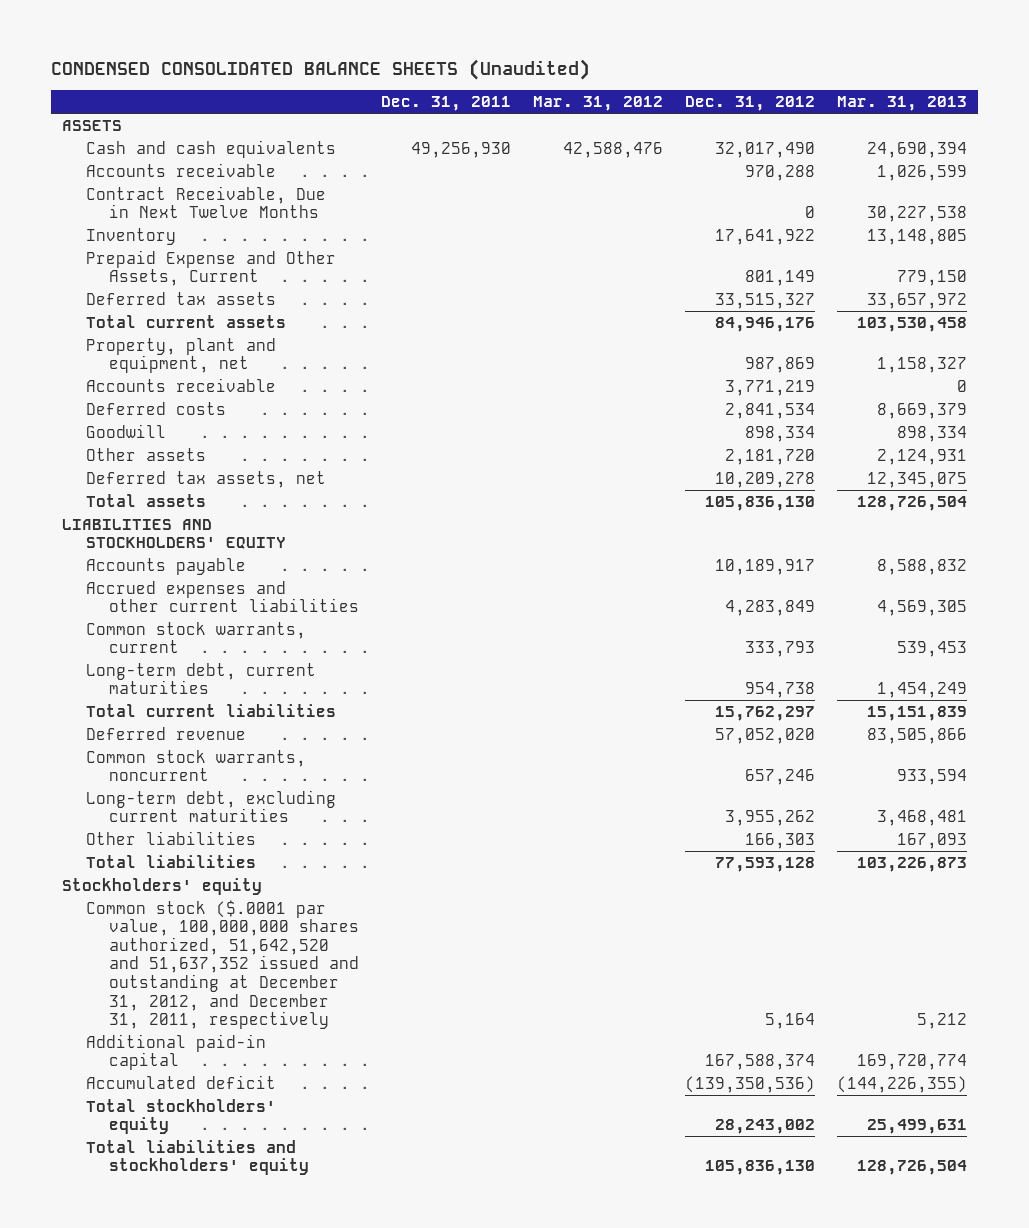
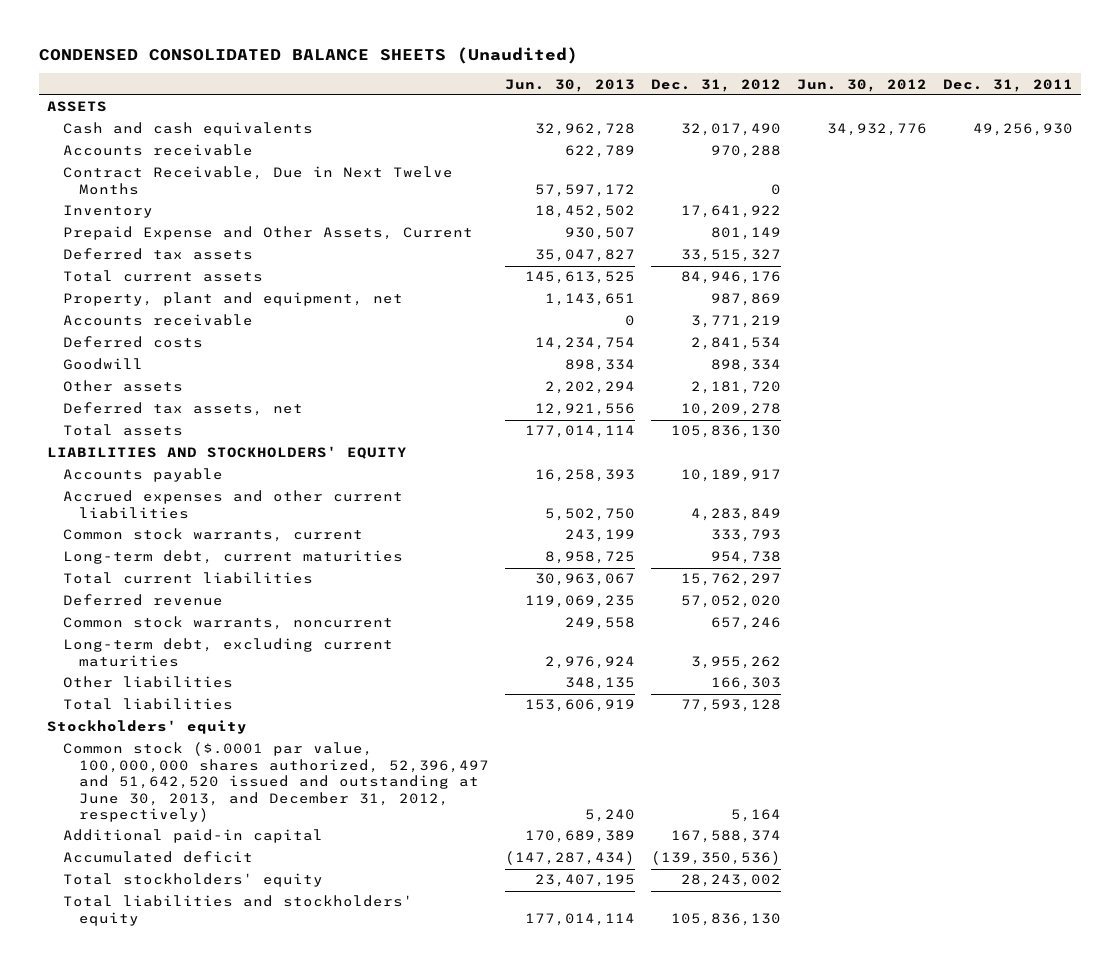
[533,96,664,112] Mar. 31, 2012 -> none
[836,96,967,112] Mar. 31, 2013 -> none
none -> [505,78,636,92] Jun. 30, 2013
none -> [796,78,927,92] Jun. 30, 2012
[85,899,360,1030] Common stock ($.0001 par value, 100,000,000 shares authorized, 51,642,520 and 51,637,352 issued and outstanding at December 31, 2012, and December 31, 2011, respectively -> [63,742,490,823] Common stock ($.0001 par value, 100,000,000 shares authorized, 52,396,497 and 51,642,520 issued and outstanding at June 30, 2013, and December 31, 2012, respectively)

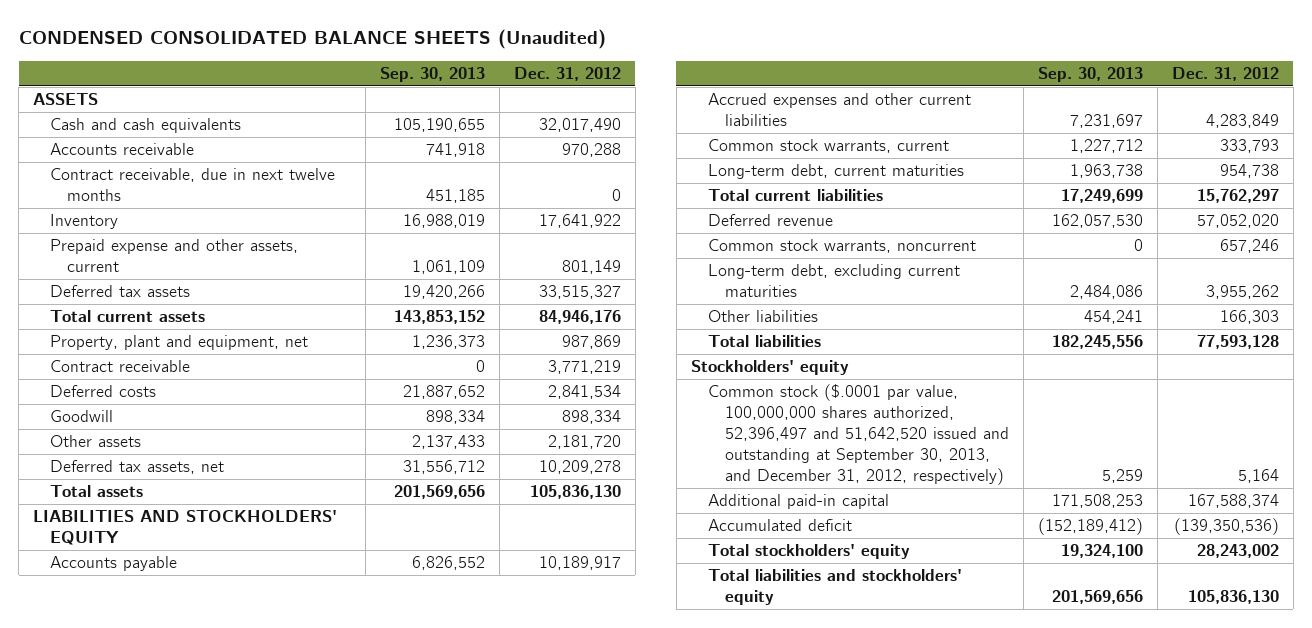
[505,78,636,92] Jun. 30, 2013 -> none
[796,78,927,92] Jun. 30, 2012 -> none
[942,78,1073,92] Dec. 31, 2011 -> none
none -> [380,66,486,82] Sep. 30, 2013
[63,166,454,195] Contract Receivable, Due in Next Twelve Months -> [50,168,336,202] Contract receivable, due in next twelve months
[63,226,474,241] Prepaid Expense and Other Assets, Current -> [50,239,299,273] Prepaid expense and other assets, current
[63,314,254,327] Accounts receivable -> [50,360,191,373] Contract receivable
[63,742,490,823] Common stock ($.0001 par value, 100,000,000 shares authorized, 52,396,497 and 51,642,520 issued and outstanding at June 30, 2013, and December 31, 2012, respectively) -> [707,384,1009,485] Common stock ($.0001 par value, 100,000,000 shares authorized, 52,396,497 and 51,642,520 issued and outstanding at September 30, 2013, and December 31, 2012, respectively)

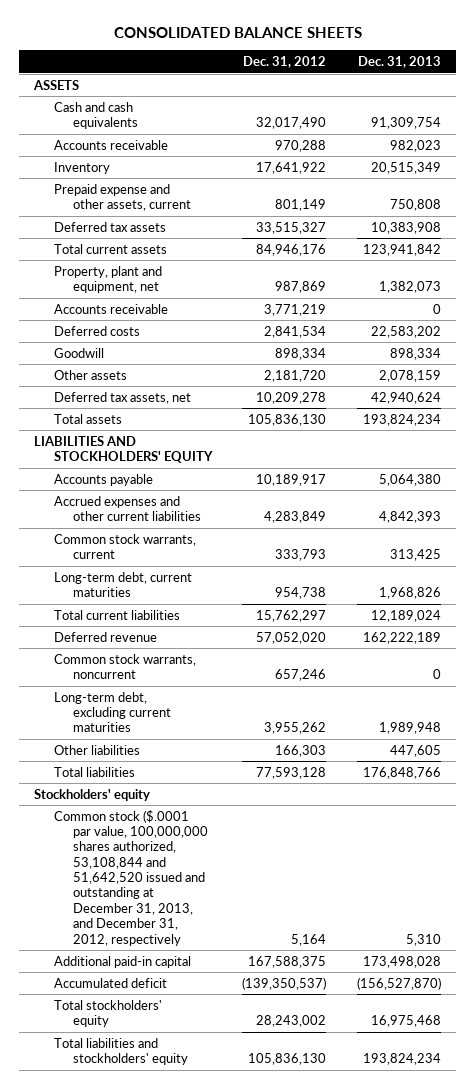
[18,29,606,50] CONDENSED CONSOLIDATED BALANCE SHEETS (Unaudited) -> [113,27,362,39] CONSOLIDATED BALANCE SHEETS
[380,66,486,82] Sep. 30, 2013 -> none
none -> [358,56,442,69] Dec. 31, 2013
[50,168,336,202] Contract receivable, due in next twelve months -> none
[50,360,191,373] Contract receivable -> [53,303,168,314] Accounts receivable
[707,384,1009,485] Common stock ($.0001 par value, 100,000,000 shares authorized, 52,396,497 and 51,642,520 issued and outstanding at September 30, 2013, and December 31, 2012, respectively) -> [53,809,209,946] Common stock ($.0001 par value, 100,000,000 shares authorized, 53,108,844 and 51,642,520 issued and outstanding at December 31, 2013, and December 31, 2012, respectively
[1187,494,1279,509] 167,588,374 -> [248,955,327,968] 167,588,375
[1173,518,1279,536] (139,350,536) -> [242,976,327,990] (139,350,537)

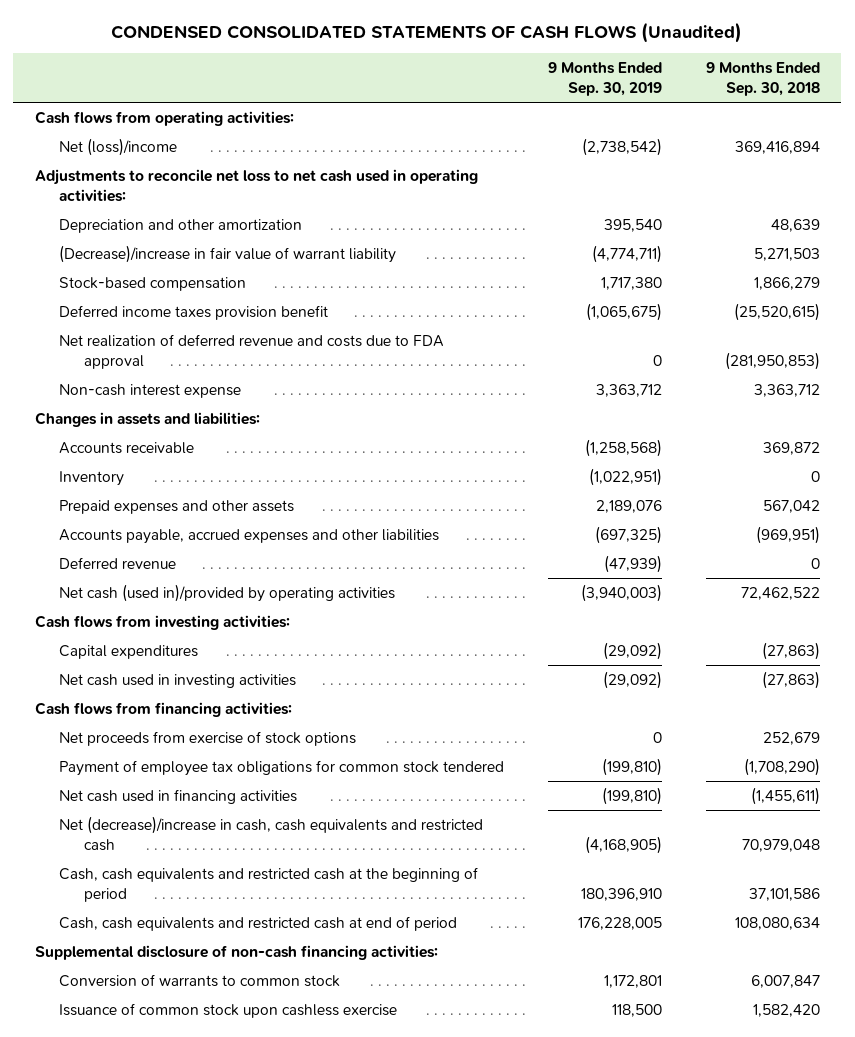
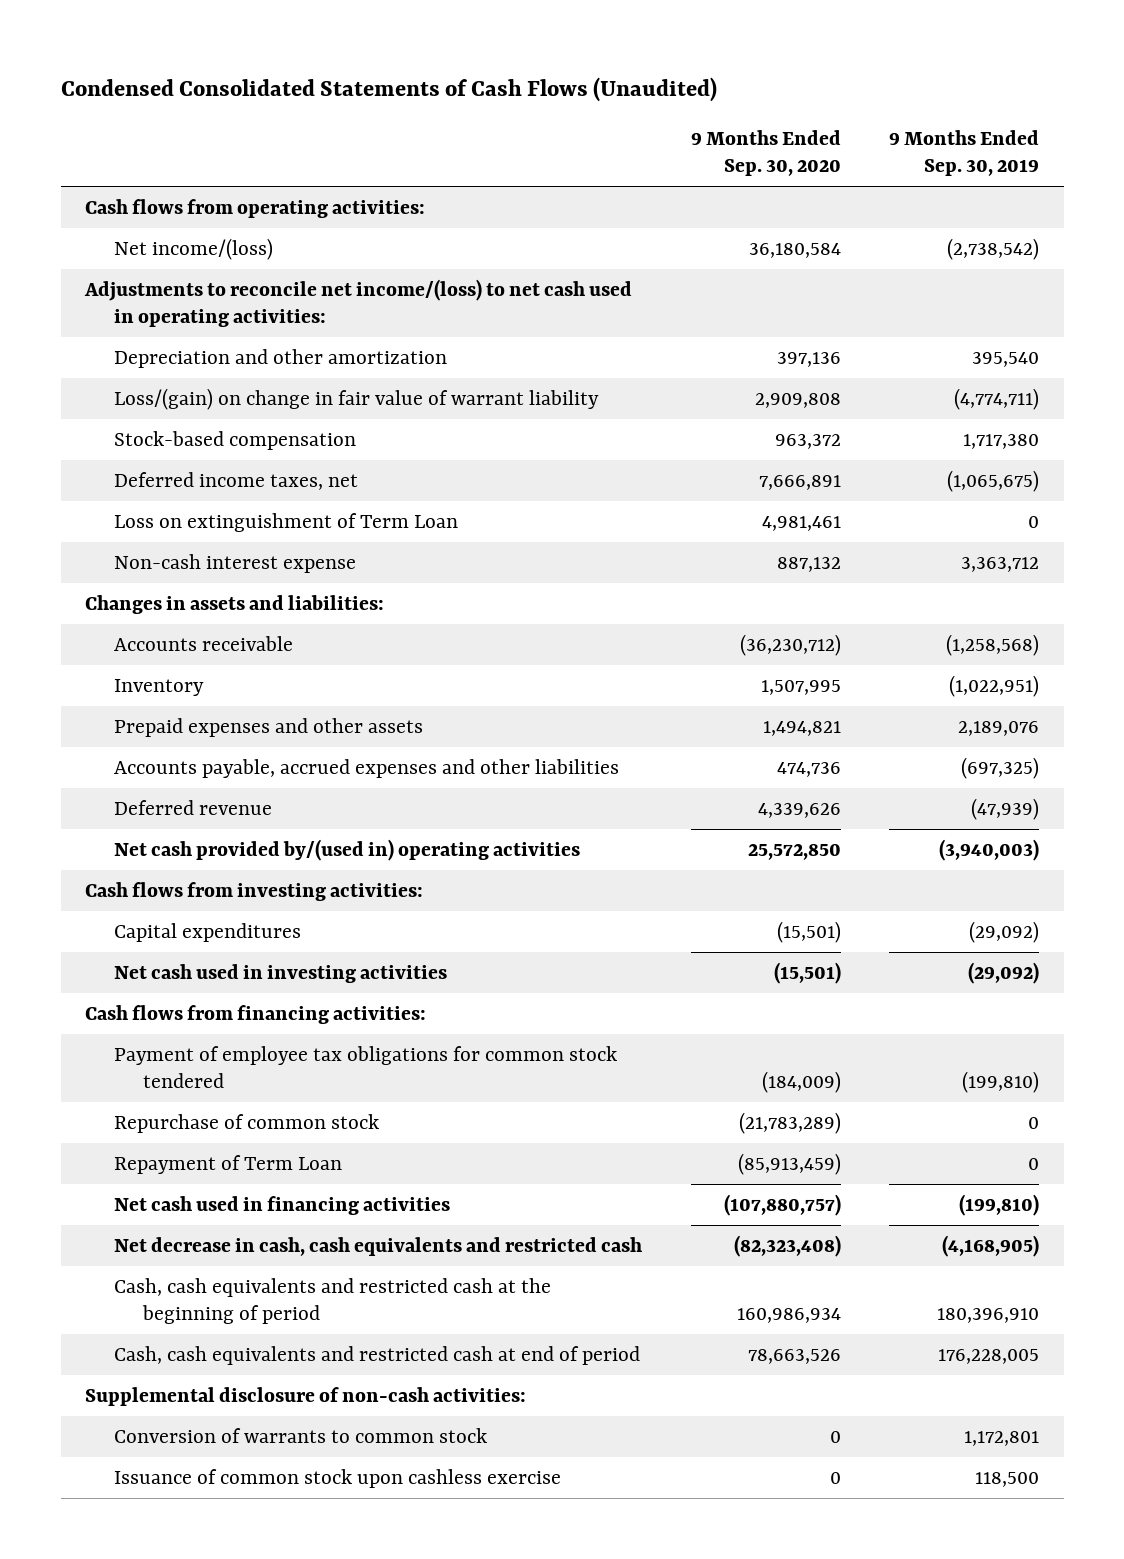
[111,21,743,43] CONDENSED CONSOLIDATED STATEMENTS OF CASH FLOWS (Unaudited) -> [60,76,717,102] Condensed Consolidated Statements of Cash Flows (Unaudited)
[705,61,820,97] 9 Months Ended Sep. 30, 2018 -> none
none -> [690,129,841,177] 9 Months Ended Sep. 30, 2020
[59,137,178,156] Net (loss)/income -> [114,237,274,260] Net income/(loss)
[34,168,478,202] Adjustments to reconcile net loss to net cash used in operating activities: -> [84,278,633,328] Adjustments to reconcile net income/(loss) to net cash used in operating activities:
[59,244,397,263] (Decrease)/increase in fair value of warrant liability -> [114,387,600,410] Loss/(gain) on change in fair value of warrant liability
[59,333,445,369] Net realization of deferred revenue and costs due to FDA approval -> none
[59,304,329,320] Deferred income taxes provision benefit -> [114,471,359,490] Deferred income taxes, net
none -> [114,512,459,532] Loss on extinguishment of Term Loan
[59,583,396,602] Net cash (used in)/provided by operating activities -> [114,838,581,861] Net cash provided by/(used in) operating activities
[59,730,357,746] Net proceeds from exercise of stock options -> none
none -> [114,1113,380,1133] Repurchase of common stock
none -> [114,1154,343,1174] Repayment of Term Loan
[59,815,484,851] Net (decrease)/increase in cash, cash equivalents and restricted cash -> [114,1236,643,1256] Net decrease in cash, cash equivalents and restricted cash
[34,944,438,960] Supplemental disclosure of non-cash financing activities: -> [85,1386,527,1406] Supplemental disclosure of non-cash activities:

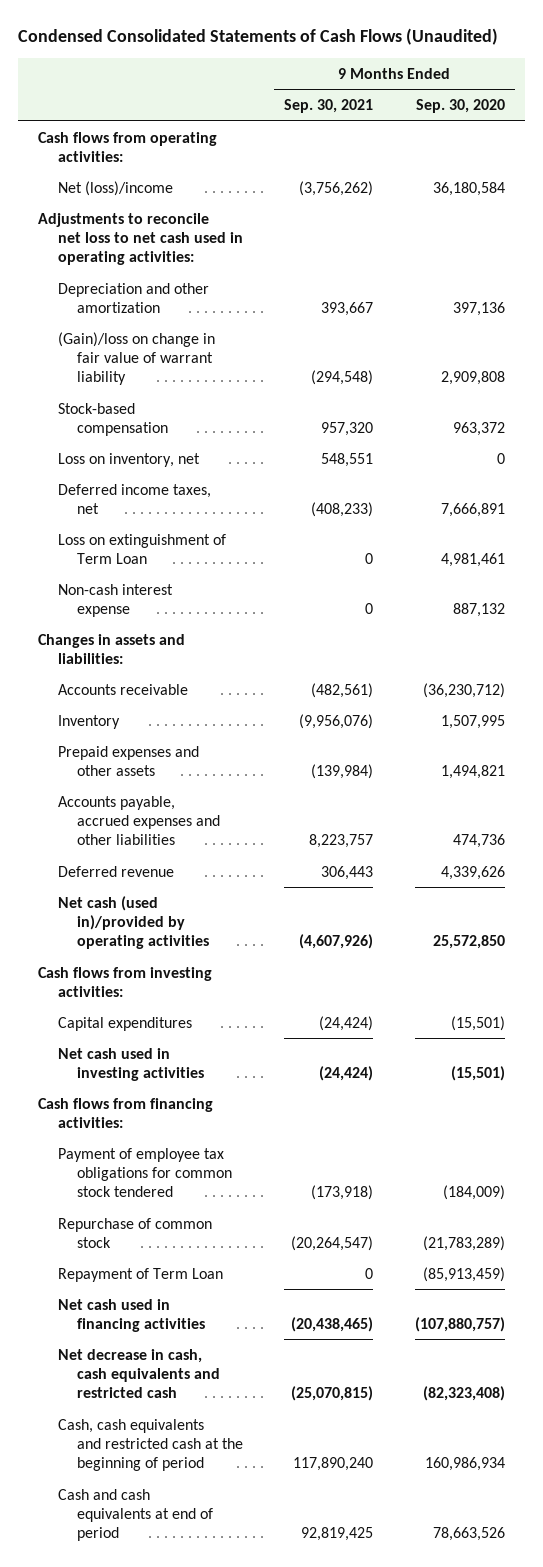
[889,129,1040,177] 9 Months Ended Sep. 30, 2019 -> none
none -> [284,99,374,114] Sep. 30, 2021
[114,237,274,260] Net income/(loss) -> [57,180,173,196] Net (loss)/income
[84,278,633,328] Adjustments to reconcile net income/(loss) to net cash used in operating activities: -> [38,212,243,266] Adjustments to reconcile net loss to net cash used in operating activities:
[114,387,600,410] Loss/(gain) on change in fair value of warrant liability -> [57,331,215,386] (Gain)/loss on change in fair value of warrant liability
none -> [57,452,200,467] Loss on inventory, net
[114,838,581,861] Net cash provided by/(used in) operating activities -> [57,895,210,950] Net cash (used in)/provided by operating activities
[85,1386,527,1406] Supplemental disclosure of non-cash activities: -> none
[114,1427,488,1443] Conversion of warrants to common stock -> none
[114,1468,562,1488] Issuance of common stock upon cashless exercise -> none
[114,1345,641,1365] Cash, cash equivalents and restricted cash at end of period -> [57,1488,214,1542] Cash and cash equivalents at end of period

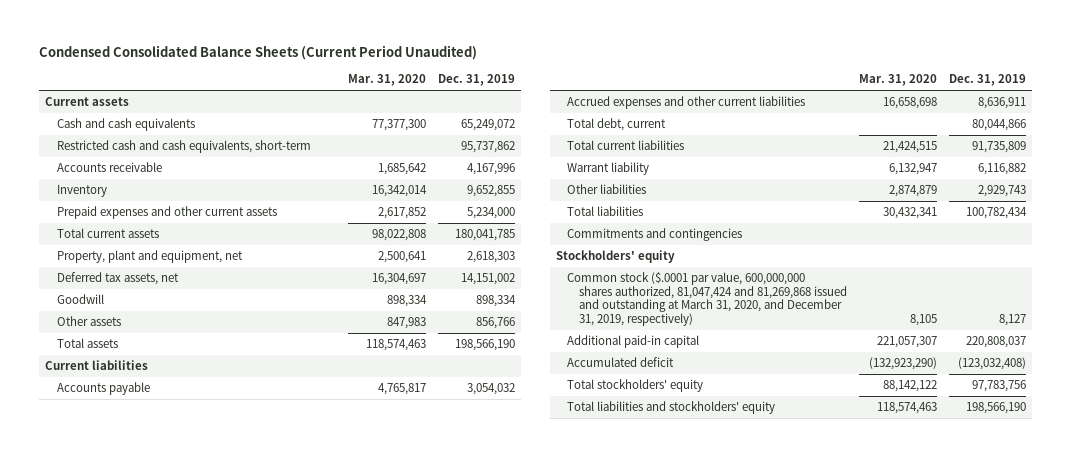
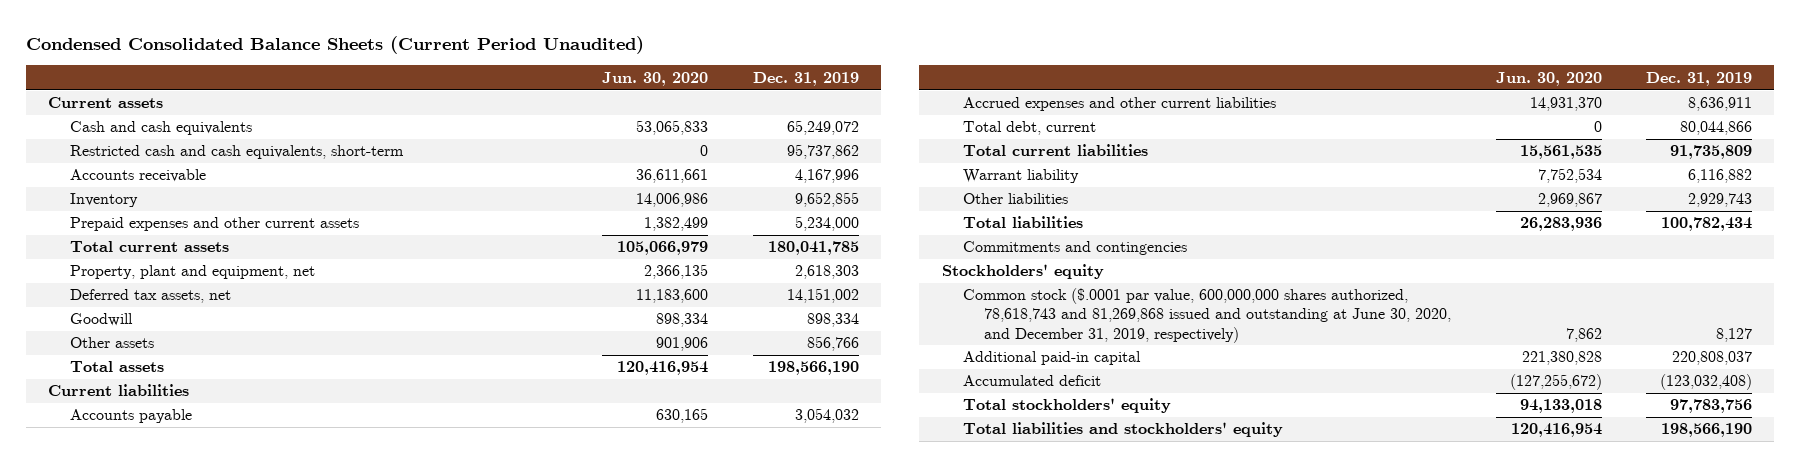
[348,74,427,87] Mar. 31, 2020 -> none
none -> [602,71,709,86] Jun. 30, 2020
[567,272,847,327] Common stock ($.0001 par value, 600,000,000 shares authorized, 81,047,424 and 81,269,868 issued and outstanding at March 31, 2020, and December 31, 2019, respectively) -> [962,288,1452,343] Common stock ($.0001 par value, 600,000,000 shares authorized, 78,618,743 and 81,269,868 issued and outstanding at June 30, 2020, and December 31, 2019, respectively)

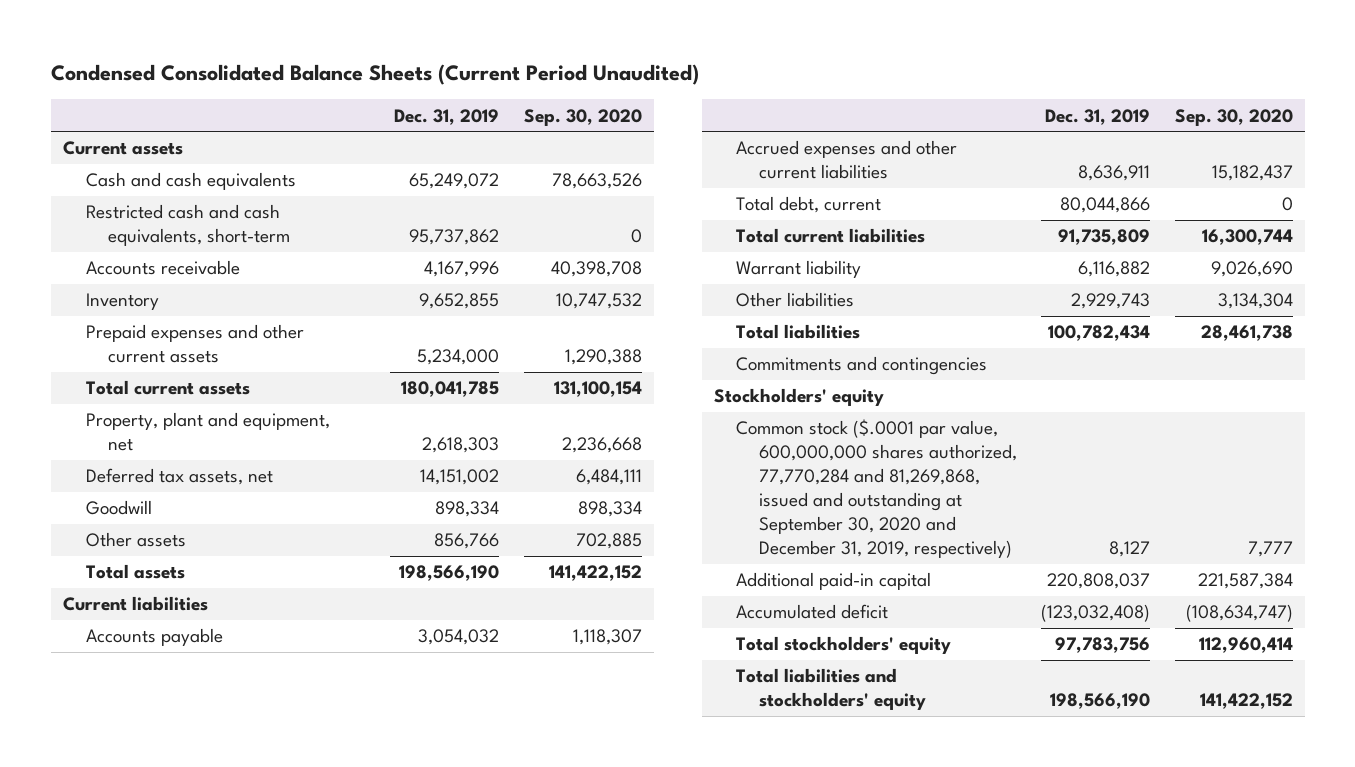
[602,71,709,86] Jun. 30, 2020 -> none
none -> [523,108,642,126] Sep. 30, 2020
[962,288,1452,343] Common stock ($.0001 par value, 600,000,000 shares authorized, 78,618,743 and 81,269,868 issued and outstanding at June 30, 2020, and December 31, 2019, respectively) -> [736,419,1018,558] Common stock ($.0001 par value, 600,000,000 shares authorized, 77,770,284 and 81,269,868, issued and outstanding at September 30, 2020 and December 31, 2019, respectively)

